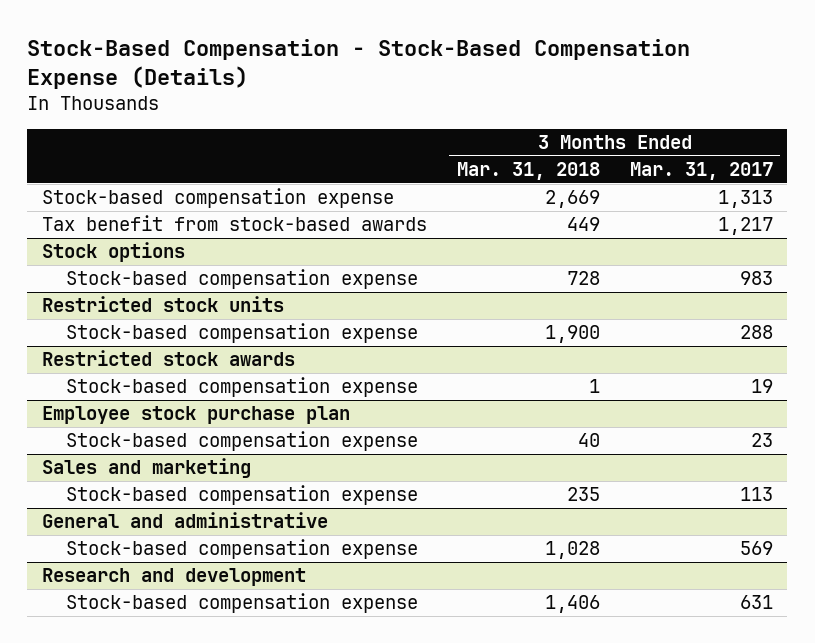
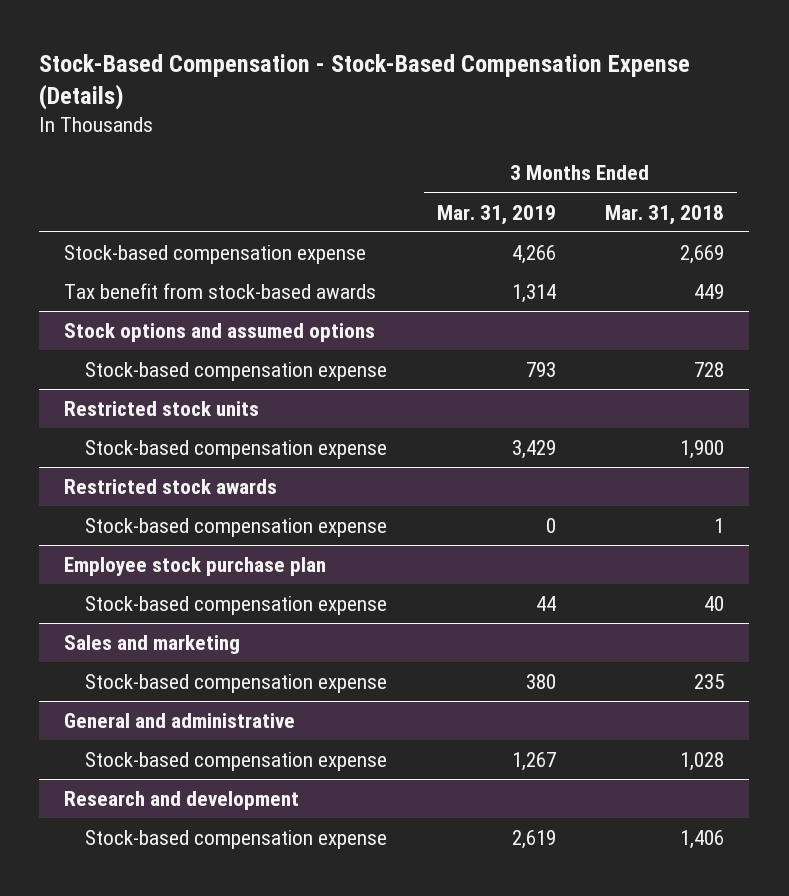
[629,162,773,181] Mar. 31, 2017 -> none
none -> [436,204,556,225] Mar. 31, 2019
[42,242,186,263] Stock options -> [64,323,376,343] Stock options and assumed options

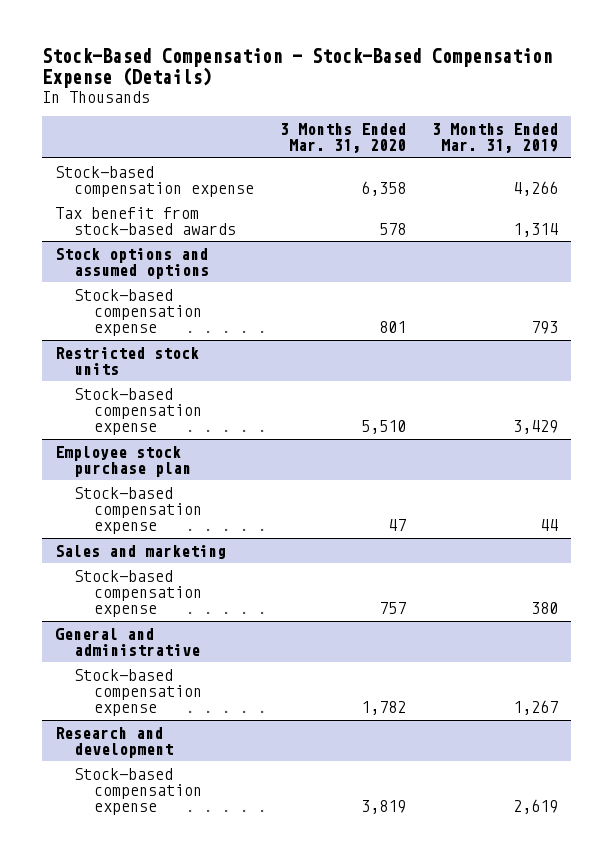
[605,204,725,225] Mar. 31, 2018 -> none
none -> [280,123,407,154] 3 Months Ended Mar. 31, 2020
[64,479,278,495] Restricted stock awards -> none
[84,518,387,538] Stock-based compensation expense -> none

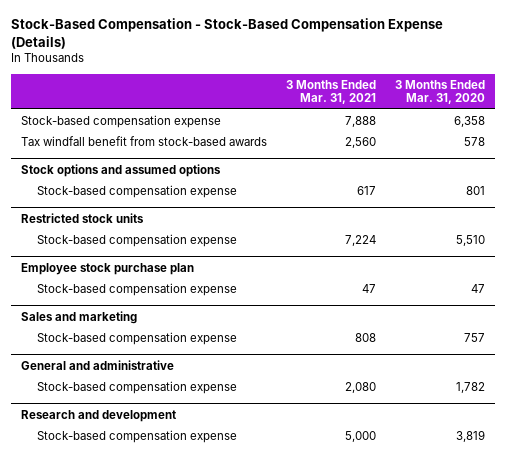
[431,123,558,154] 3 Months Ended Mar. 31, 2019 -> none
none -> [286,79,377,105] 3 Months Ended Mar. 31, 2021
[54,206,237,236] Tax benefit from stock-based awards -> [20,135,267,146] Tax windfall benefit from stock-based awards

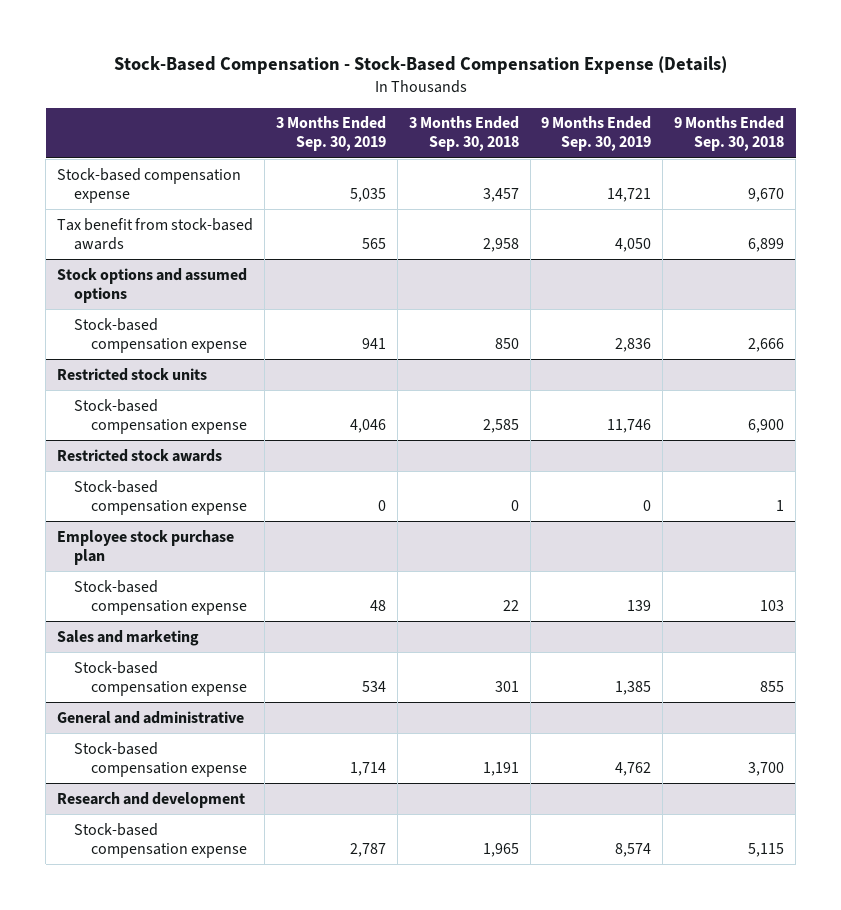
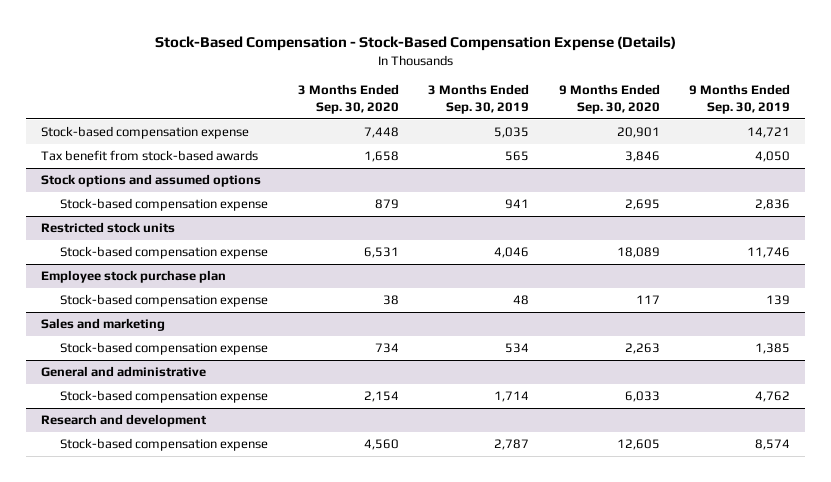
[408,116,519,152] 3 Months Ended Sep. 30, 2018 -> none
[674,116,785,152] 9 Months Ended Sep. 30, 2018 -> none
none -> [297,84,399,114] 3 Months Ended Sep. 30, 2020
none -> [558,84,660,114] 9 Months Ended Sep. 30, 2020
[56,448,222,462] Restricted stock awards -> none
[74,479,248,515] Stock-based compensation expense -> none

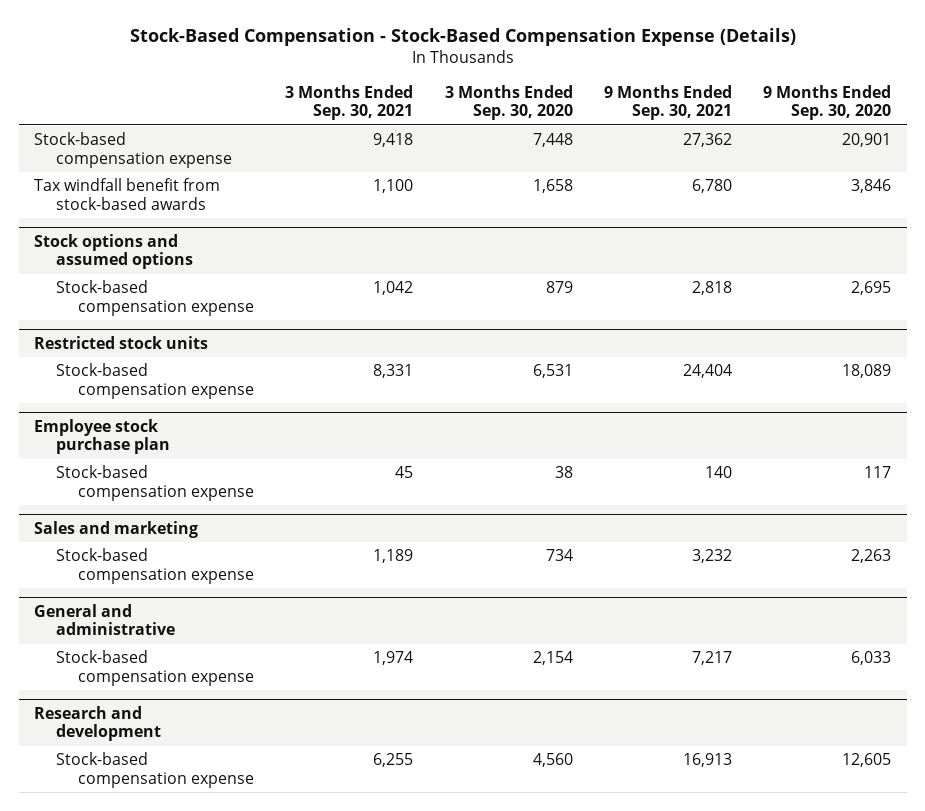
[428,84,530,114] 3 Months Ended Sep. 30, 2019 -> none
[689,84,791,114] 9 Months Ended Sep. 30, 2019 -> none
none -> [285,84,414,121] 3 Months Ended Sep. 30, 2021
none -> [603,84,732,121] 9 Months Ended Sep. 30, 2021
[41,150,259,162] Tax benefit from stock-based awards -> [34,178,221,211] Tax windfall benefit from stock-based awards

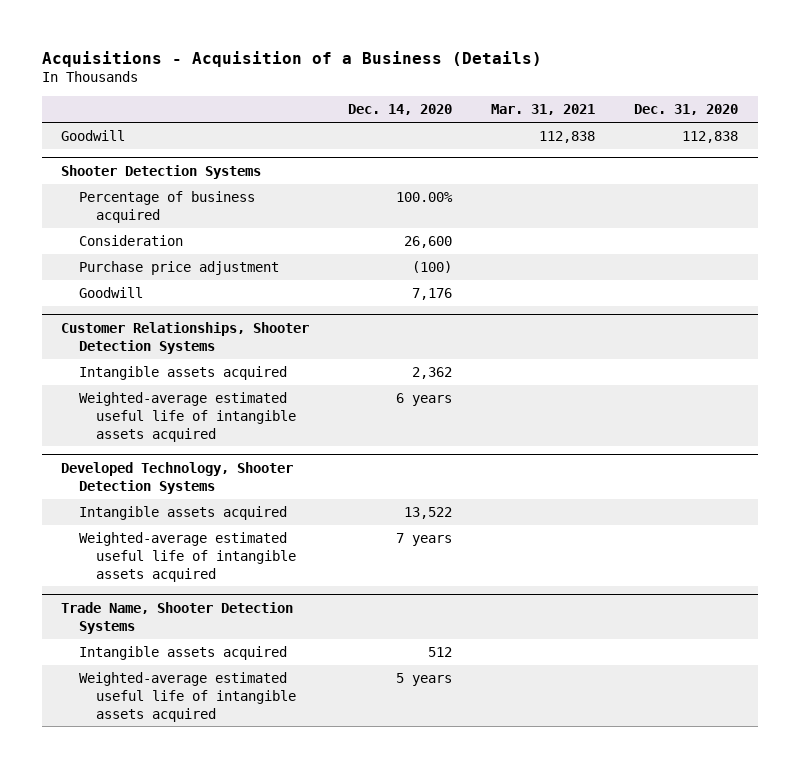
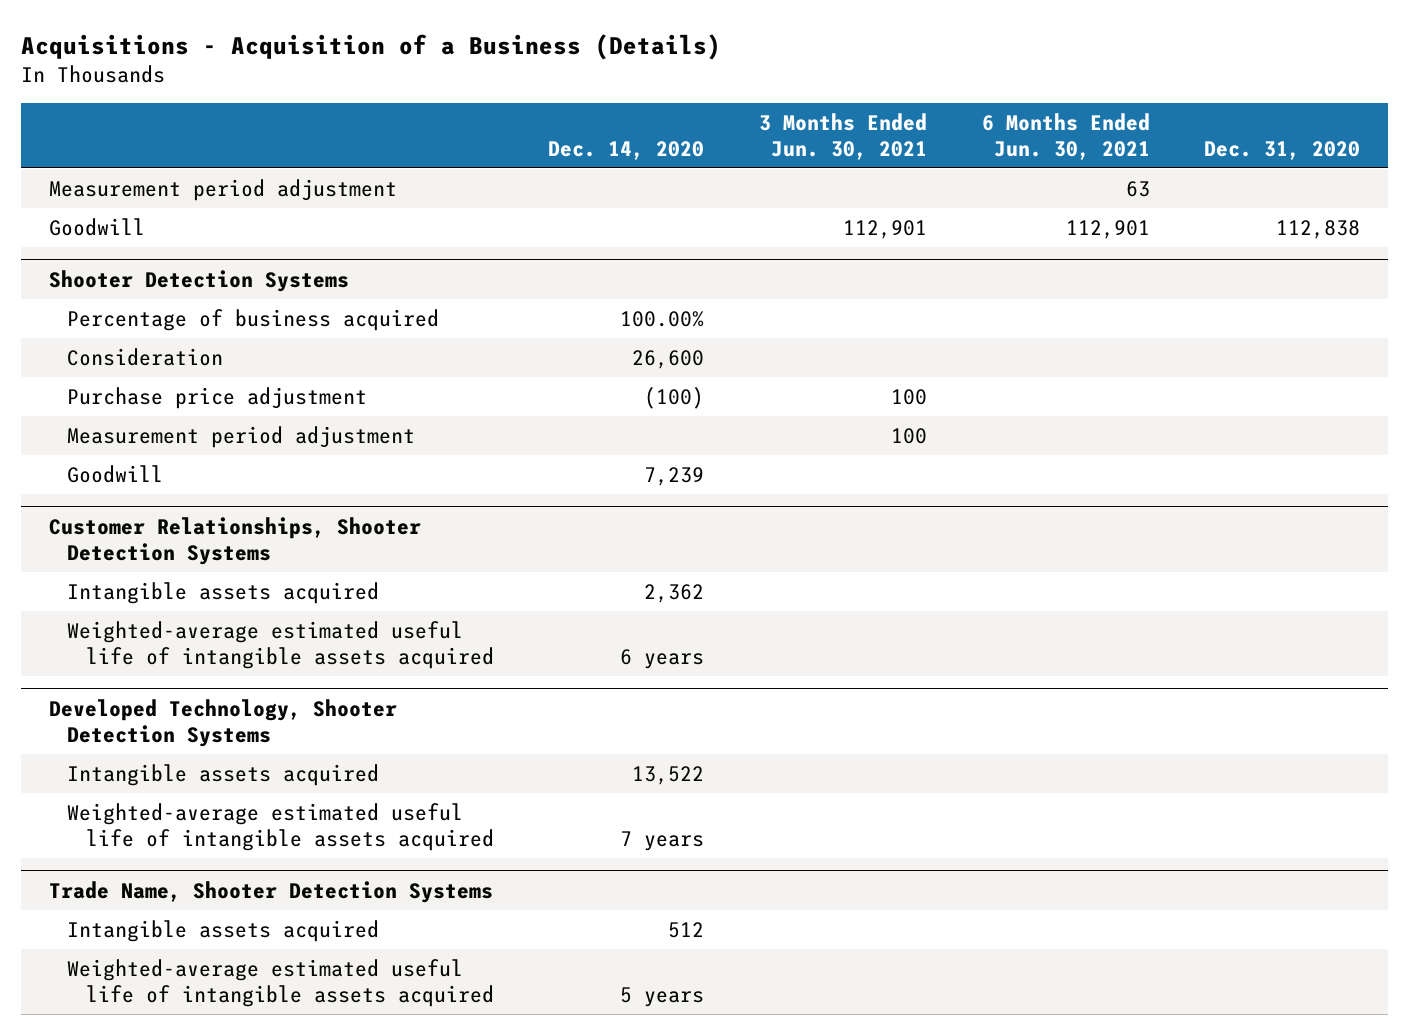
[491,104,596,116] Mar. 31, 2021 -> none
none -> [759,113,928,161] 3 Months Ended Jun. 30, 2021
none -> [981,113,1150,161] 6 Months Ended Jun. 30, 2021
none -> [48,178,397,201] Measurement period adjustment
none -> [67,425,416,448] Measurement period adjustment
[412,288,453,301] 7,176 -> [644,466,705,486] 7,239

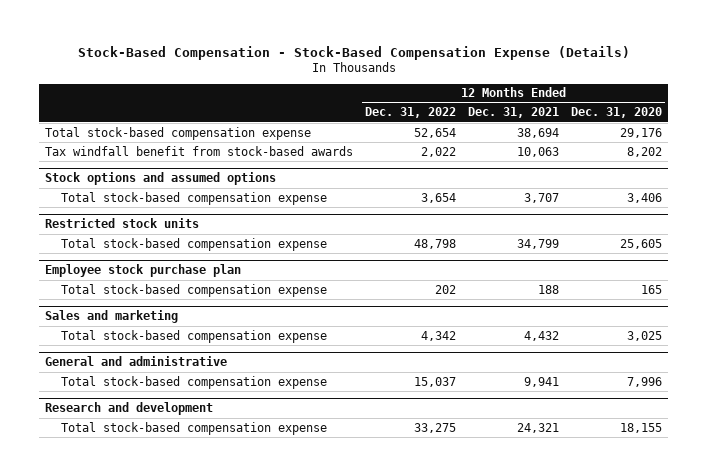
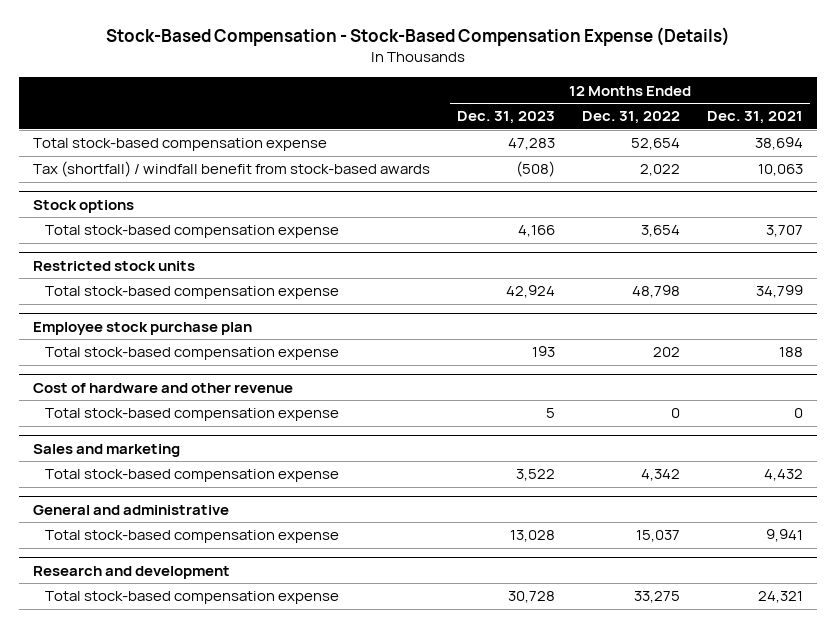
[571,107,663,119] Dec. 31, 2020 -> none
none -> [456,111,555,125] Dec. 31, 2023
[44,145,353,156] Tax windfall benefit from stock-based awards -> [32,161,430,178] Tax (shortfall) / windfall benefit from stock-based awards
[44,172,276,186] Stock options and assumed options -> [32,199,134,213] Stock options
none -> [32,382,293,393] Cost of hardware and other revenue
none -> [45,408,340,422] Total stock-based compensation expense

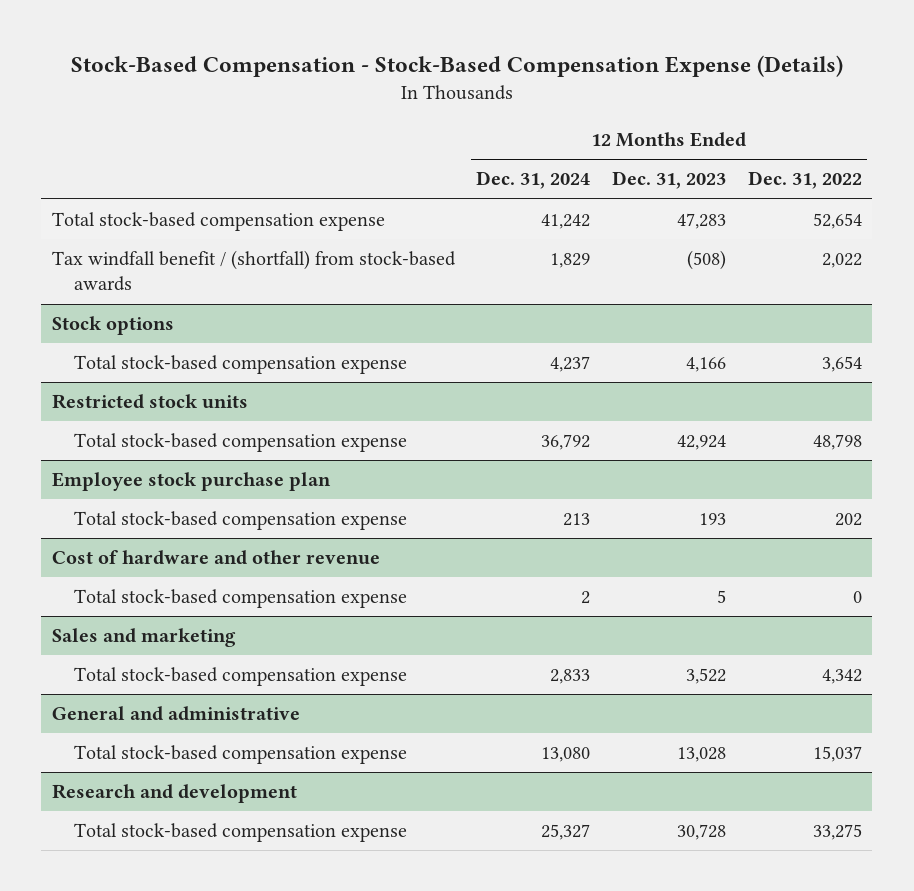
[707,111,804,125] Dec. 31, 2021 -> none
none -> [476,171,591,190] Dec. 31, 2024
[32,161,430,178] Tax (shortfall) / windfall benefit from stock-based awards -> [51,250,456,292] Tax windfall benefit / (shortfall) from stock-based awards

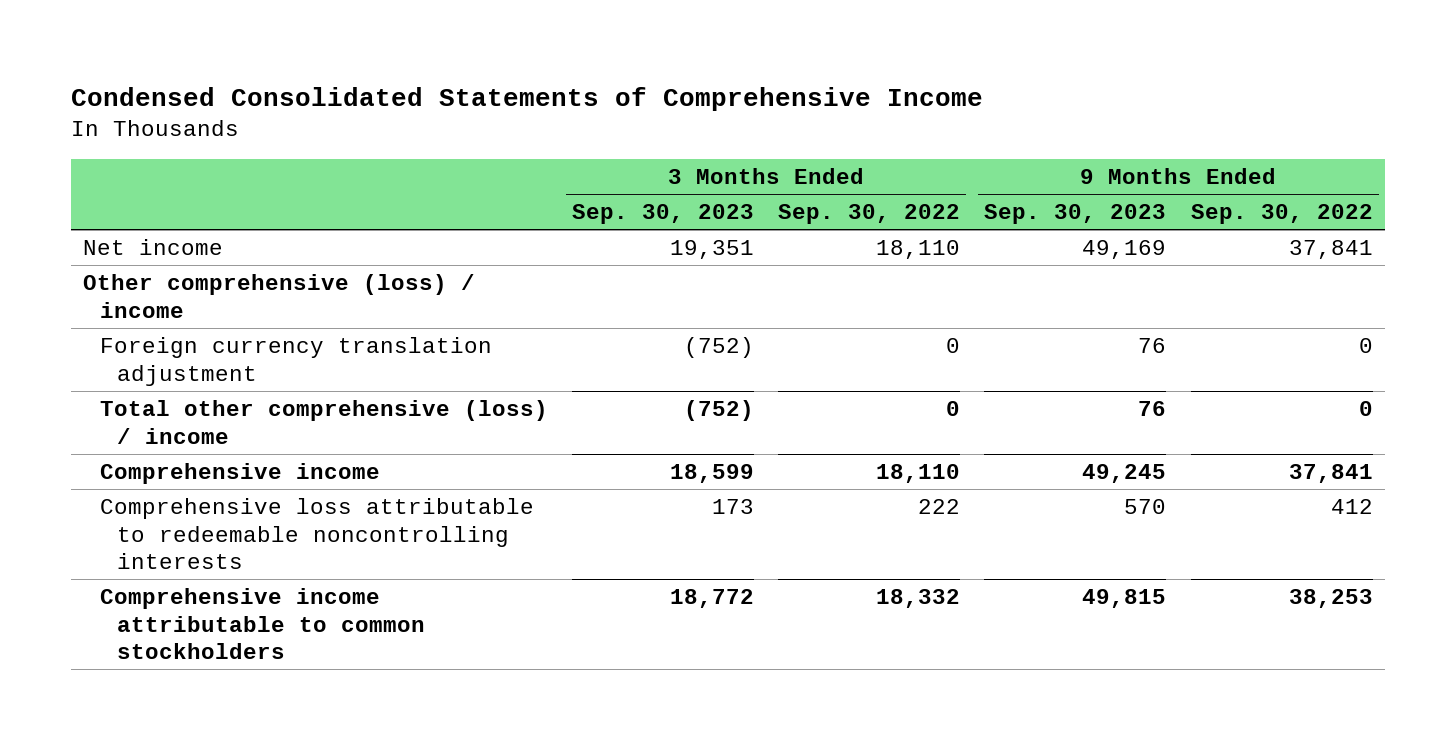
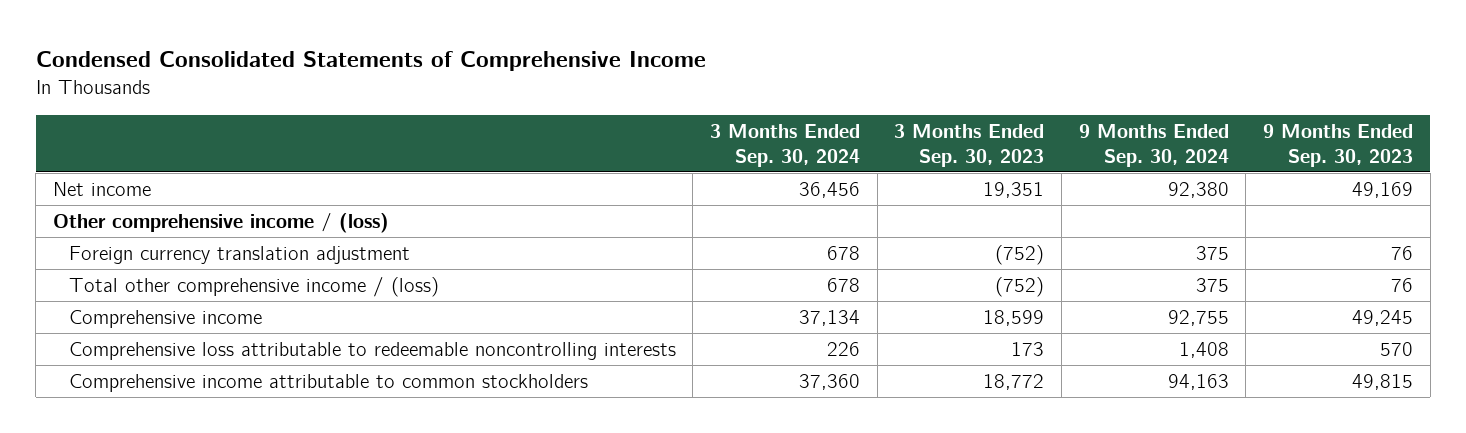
[778,204,961,225] Sep. 30, 2022 -> none
[1190,204,1373,225] Sep. 30, 2022 -> none
none -> [709,123,860,167] 3 Months Ended Sep. 30, 2024
none -> [1078,123,1229,167] 9 Months Ended Sep. 30, 2024
[82,274,475,318] Other comprehensive (loss) / income -> [53,213,390,234] Other comprehensive income / (loss)
[99,400,548,444] Total other comprehensive (loss) / income -> [68,277,439,298] Total other comprehensive income / (loss)

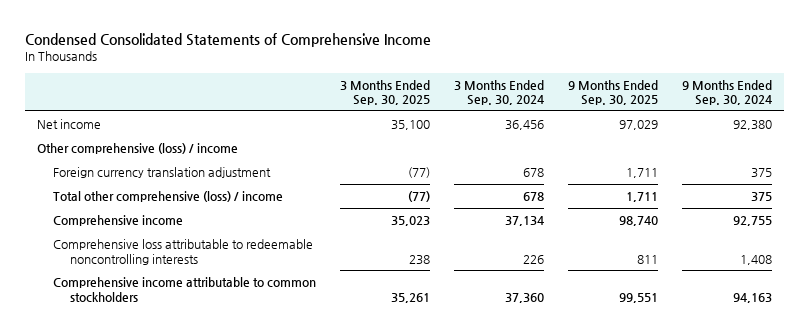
[894,123,1045,167] 3 Months Ended Sep. 30, 2023 -> none
[1262,123,1413,167] 9 Months Ended Sep. 30, 2023 -> none
none -> [340,79,431,106] 3 Months Ended Sep. 30, 2025
none -> [567,79,658,106] 9 Months Ended Sep. 30, 2025
[53,213,390,234] Other comprehensive income / (loss) -> [36,143,238,155] Other comprehensive (loss) / income
[68,277,439,298] Total other comprehensive income / (loss) -> [53,191,284,203] Total other comprehensive (loss) / income

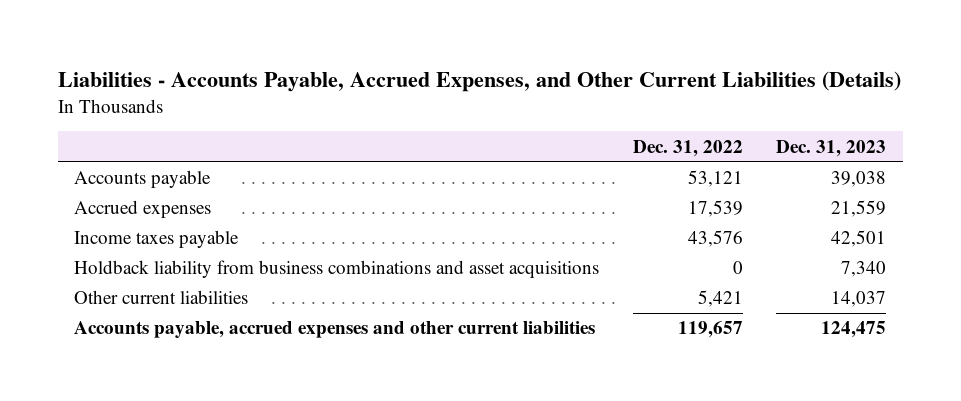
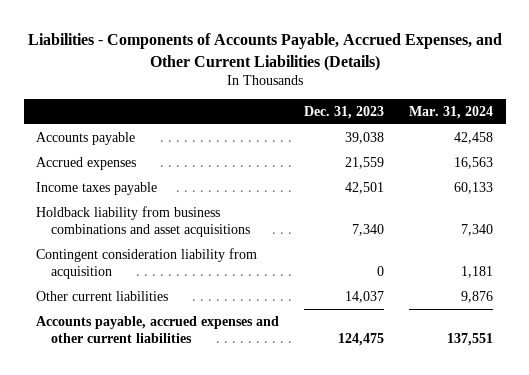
[57,70,901,92] Liabilities - Accounts Payable, Accrued Expenses, and Other Current Liabilities (Details) -> [27,33,502,71] Liabilities - Components of Accounts Payable, Accrued Expenses, and Other Current Liabilities (Details)
[632,139,743,157] Dec. 31, 2022 -> none
none -> [409,106,494,120] Mar. 31, 2024
none -> [36,247,258,279] Contingent consideration liability from acquisition

